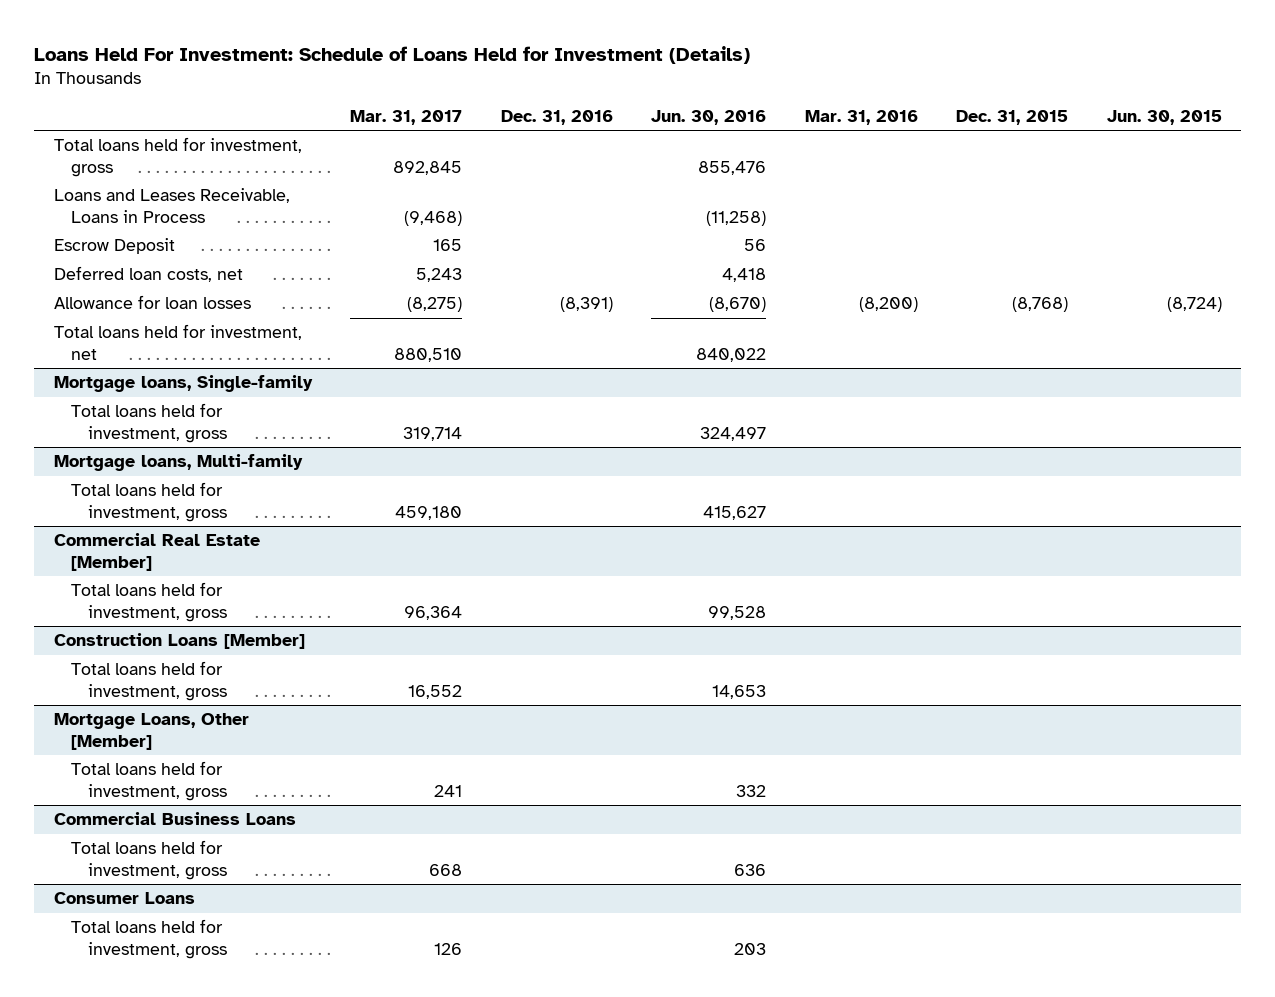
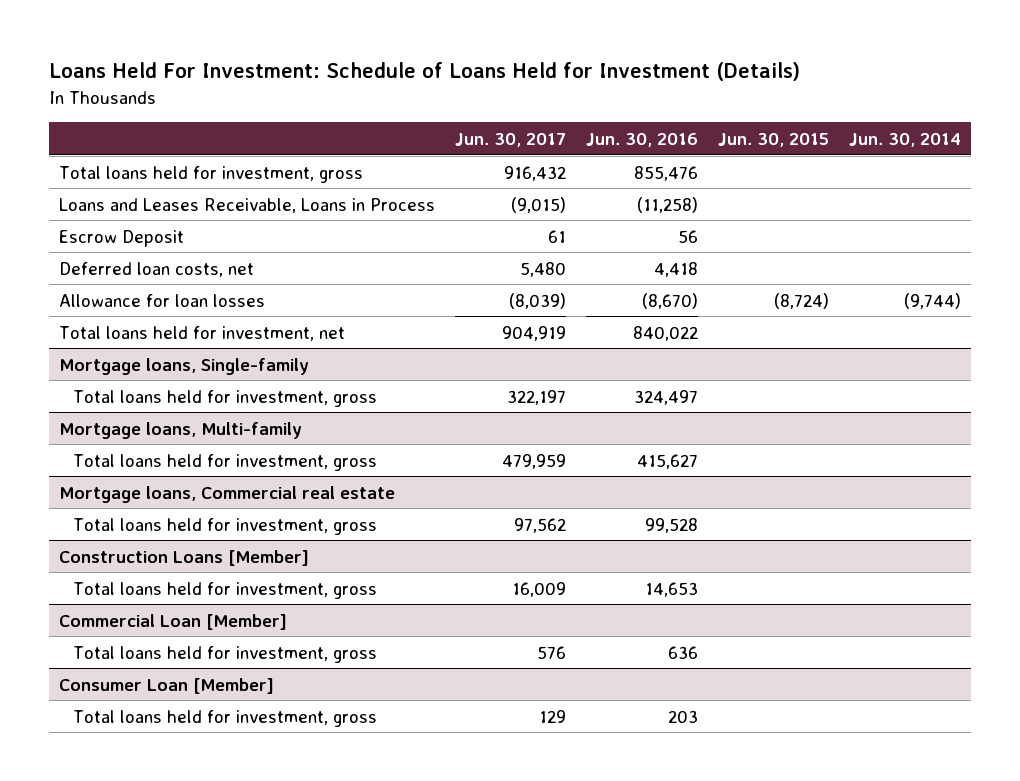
[350,109,463,125] Mar. 31, 2017 -> none
[500,109,613,125] Dec. 31, 2016 -> none
[804,109,918,125] Mar. 31, 2016 -> none
[956,109,1069,125] Dec. 31, 2015 -> none
none -> [455,132,567,147] Jun. 30, 2017
none -> [848,132,961,147] Jun. 30, 2014
[53,533,260,571] Commercial Real Estate [Member] -> [59,485,396,503] Mortgage loans, Commercial real estate
[53,713,249,750] Mortgage Loans, Other [Member] -> none
[70,761,228,801] Total loans held for investment, gross -> none
[53,812,296,826] Commercial Business Loans -> [59,613,288,630] Commercial Loan [Member]
[53,892,195,905] Consumer Loans -> [59,677,275,694] Consumer Loan [Member]

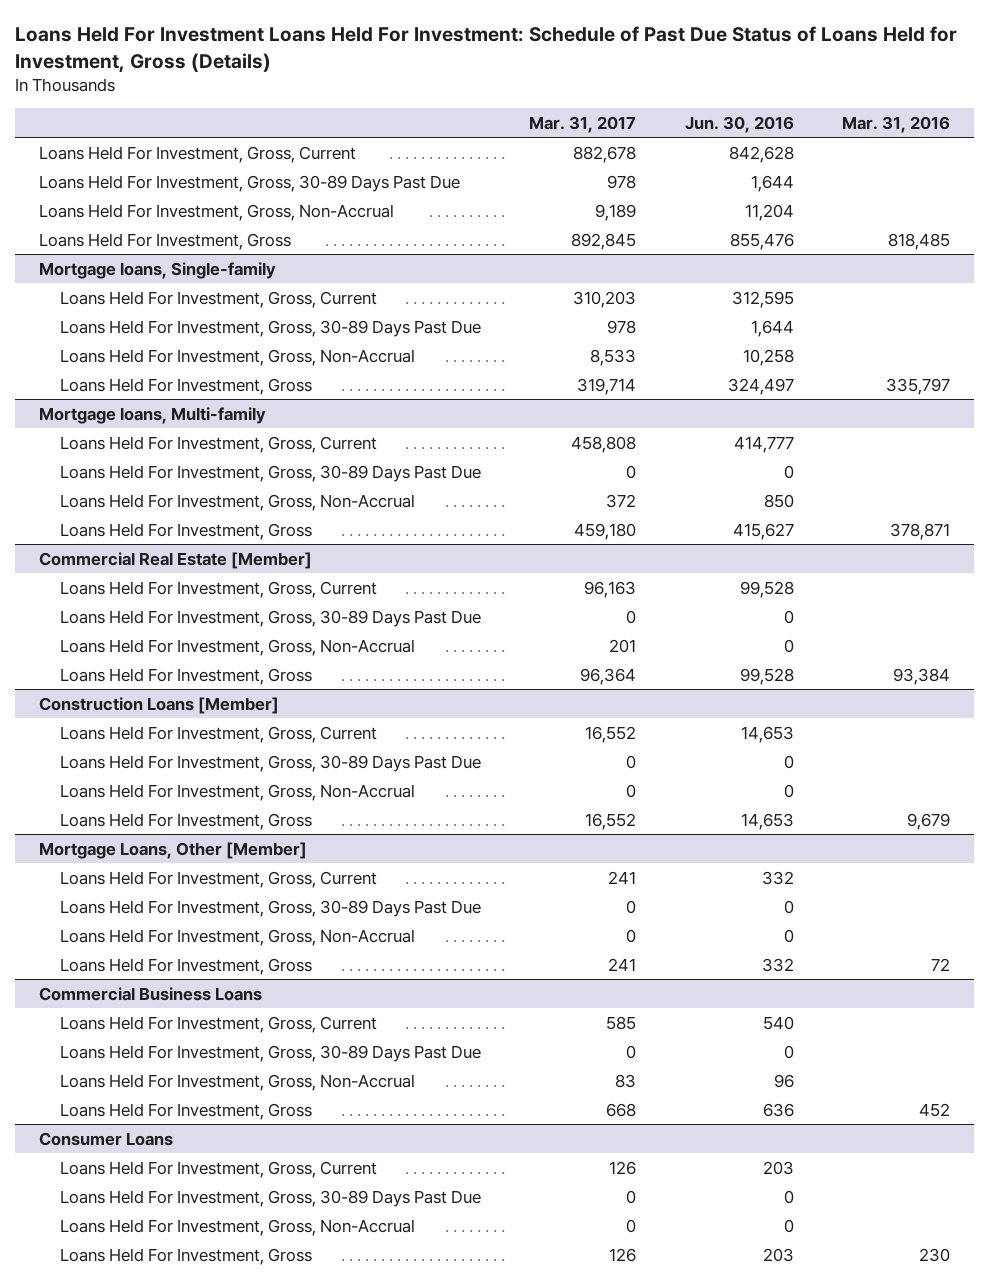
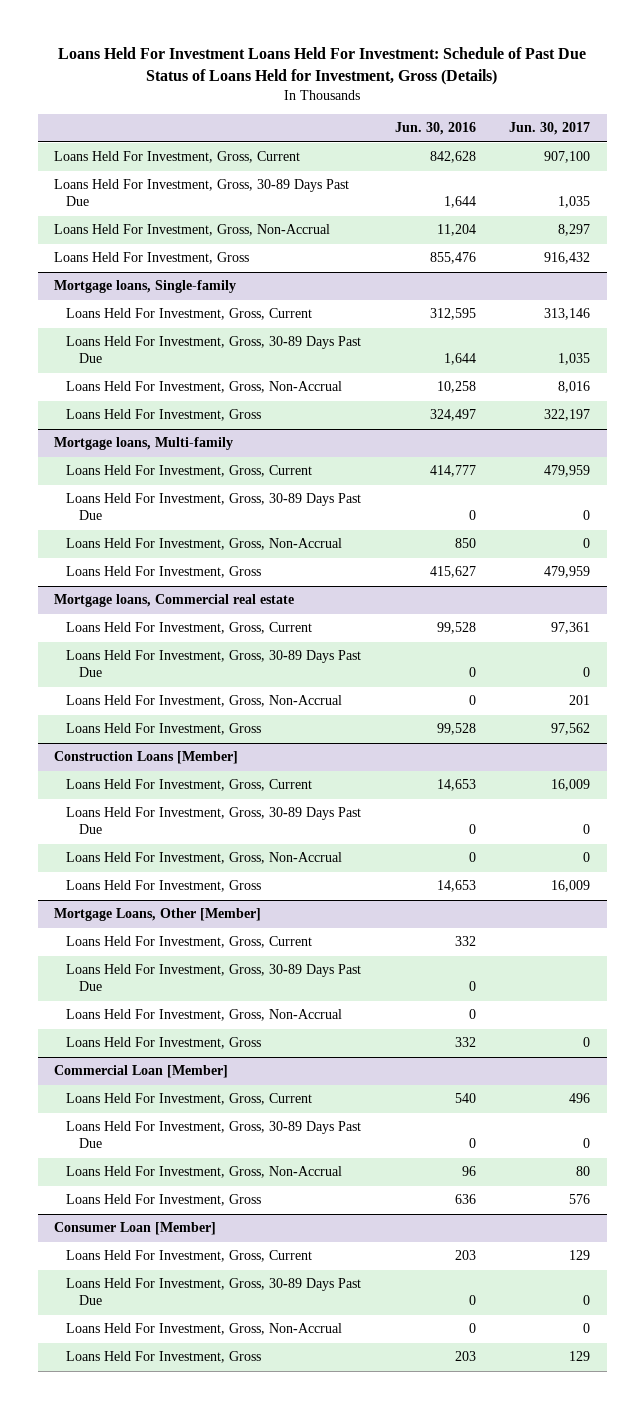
[529,115,637,133] Mar. 31, 2017 -> none
[842,115,951,133] Mar. 31, 2016 -> none
none -> [508,122,590,136] Jun. 30, 2017
[38,551,312,569] Commercial Real Estate [Member] -> [54,594,295,608] Mortgage loans, Commercial real estate
[38,986,262,1001] Commercial Business Loans -> [54,1065,229,1079] Commercial Loan [Member]
[38,1131,173,1146] Consumer Loans -> [54,1222,217,1236] Consumer Loan [Member]

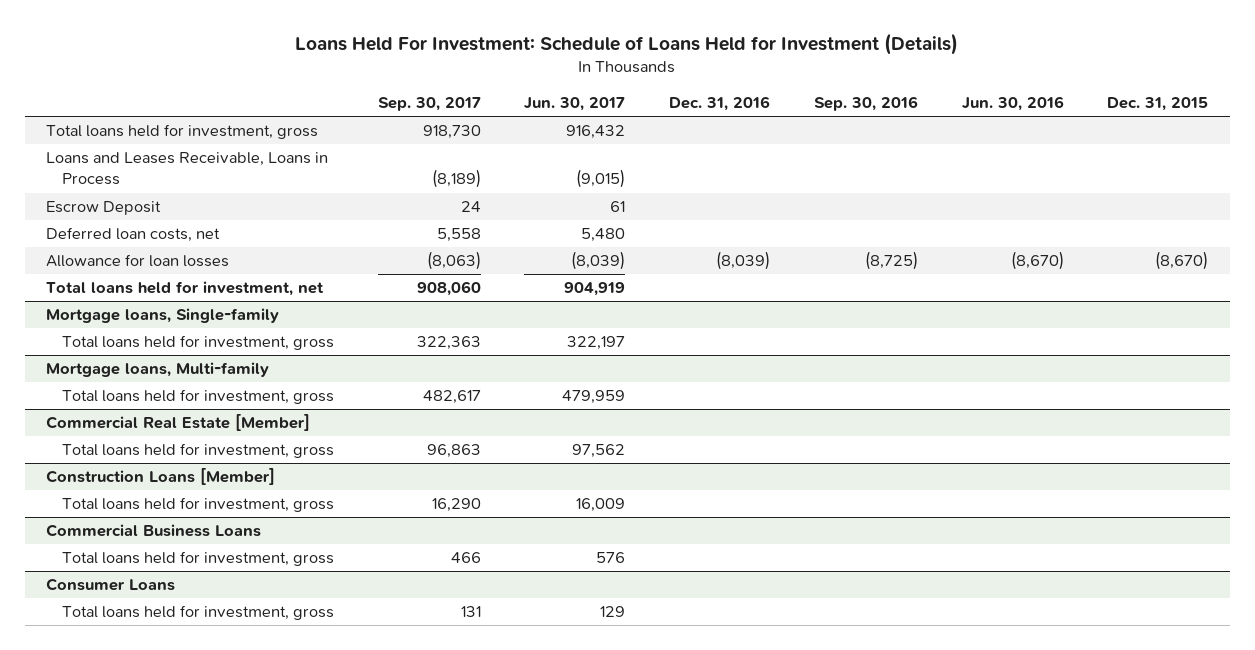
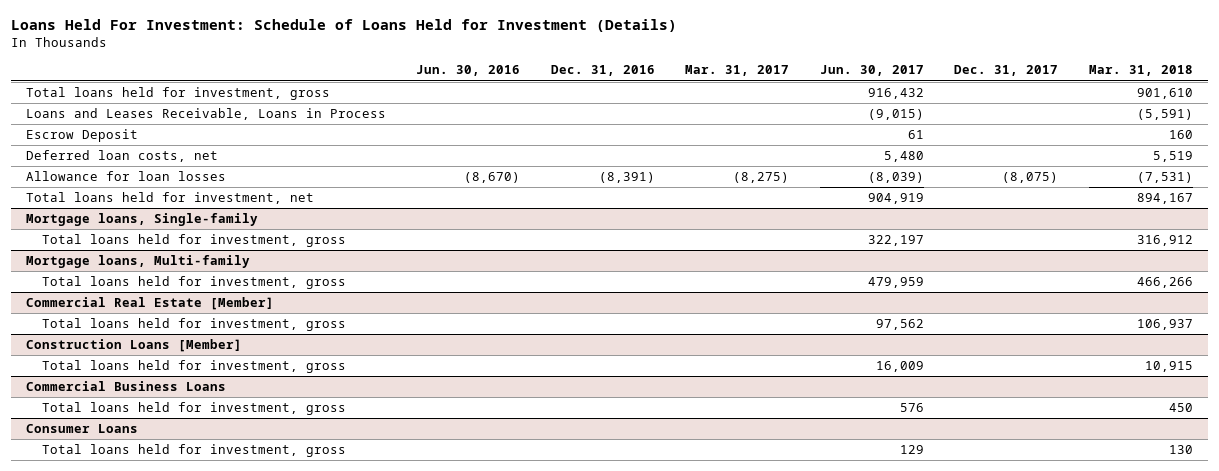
[377,97,481,112] Sep. 30, 2017 -> none
[813,96,918,112] Sep. 30, 2016 -> none
[1107,97,1209,112] Dec. 31, 2015 -> none
none -> [685,65,790,77] Mar. 31, 2017
none -> [954,65,1059,77] Dec. 31, 2017
none -> [1089,65,1194,77] Mar. 31, 2018
[716,251,771,271] (8,039) -> [598,172,655,184] (8,391)

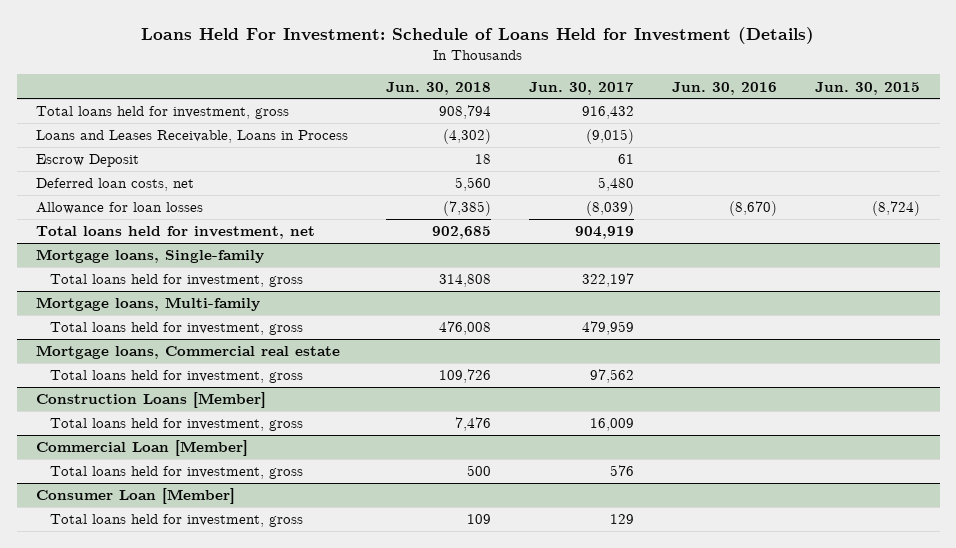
[550,65,655,77] Dec. 31, 2016 -> none
[685,65,790,77] Mar. 31, 2017 -> none
[954,65,1059,77] Dec. 31, 2017 -> none
[1089,65,1194,77] Mar. 31, 2018 -> none
none -> [385,81,491,95] Jun. 30, 2018
none -> [815,81,921,95] Jun. 30, 2015
[25,297,274,311] Commercial Real Estate [Member] -> [35,345,340,360] Mortgage loans, Commercial real estate
[25,381,226,392] Commercial Business Loans -> [35,440,248,457] Commercial Loan [Member]
[25,424,138,434] Consumer Loans -> [35,488,235,505] Consumer Loan [Member]

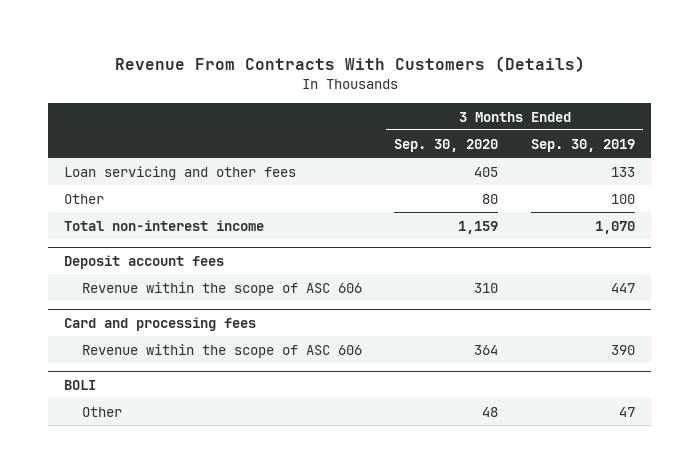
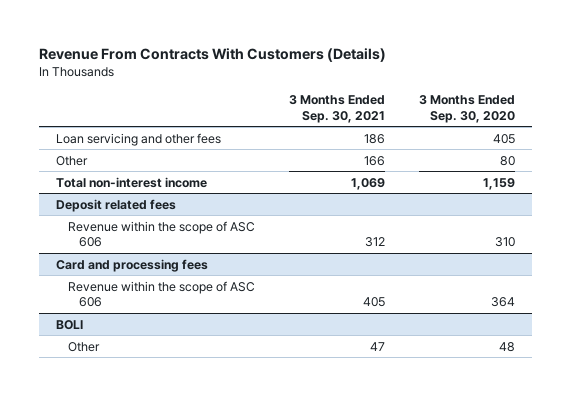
[530,138,635,152] Sep. 30, 2019 -> none
none -> [288,95,385,123] 3 Months Ended Sep. 30, 2021
[64,254,225,269] Deposit account fees -> [56,198,177,212] Deposit related fees

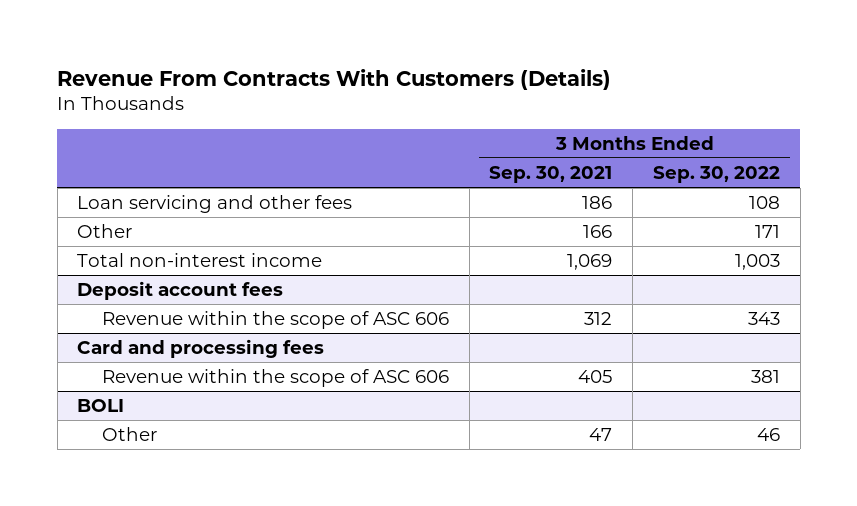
[419,95,516,123] 3 Months Ended Sep. 30, 2020 -> none
none -> [652,166,780,184] Sep. 30, 2022
[56,198,177,212] Deposit related fees -> [77,281,284,301] Deposit account fees

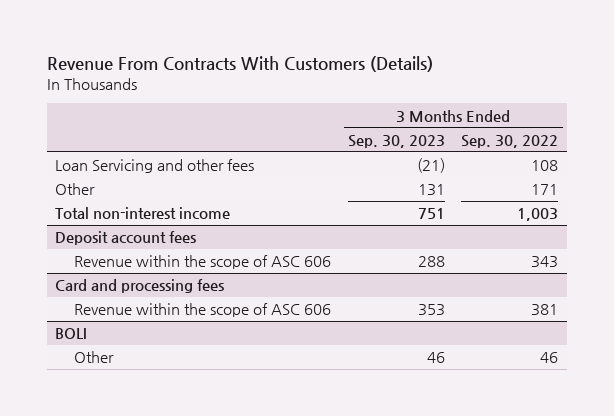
[489,166,613,184] Sep. 30, 2021 -> none
none -> [347,134,445,148] Sep. 30, 2023
[77,195,353,214] Loan servicing and other fees -> [55,159,255,174] Loan Servicing and other fees

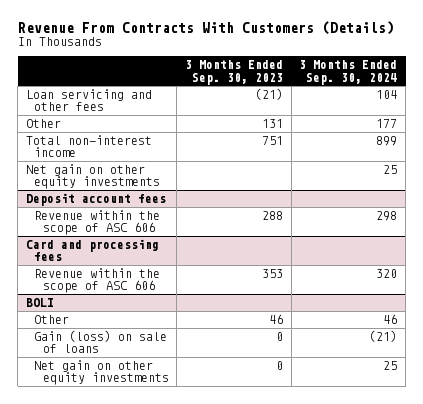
[461,134,559,148] Sep. 30, 2022 -> none
none -> [299,60,398,85] 3 Months Ended Sep. 30, 2024
[55,159,255,174] Loan Servicing and other fees -> [26,88,153,112] Loan servicing and other fees
none -> [26,163,161,190] Net gain on other equity investments
none -> [34,329,168,354] Gain (loss) on sale of loans
none -> [34,359,169,386] Net gain on other equity investments

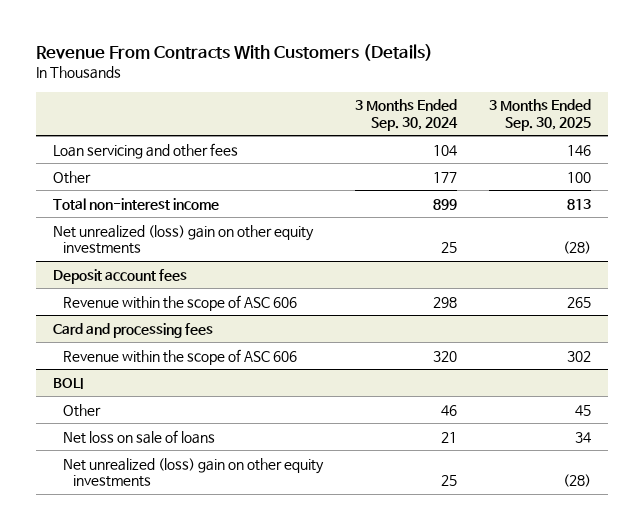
[185,60,284,85] 3 Months Ended Sep. 30, 2023 -> none
none -> [489,99,592,131] 3 Months Ended Sep. 30, 2025
[26,163,161,190] Net gain on other equity investments -> [52,224,314,255] Net unrealized (loss) gain on other equity investments
[34,329,168,354] Gain (loss) on sale of loans -> [62,429,215,444] Net loss on sale of loans
[369,329,398,342] (21) -> [441,431,458,443] 21
[34,359,169,386] Net gain on other equity investments -> [62,457,324,488] Net unrealized (loss) gain on other equity investments

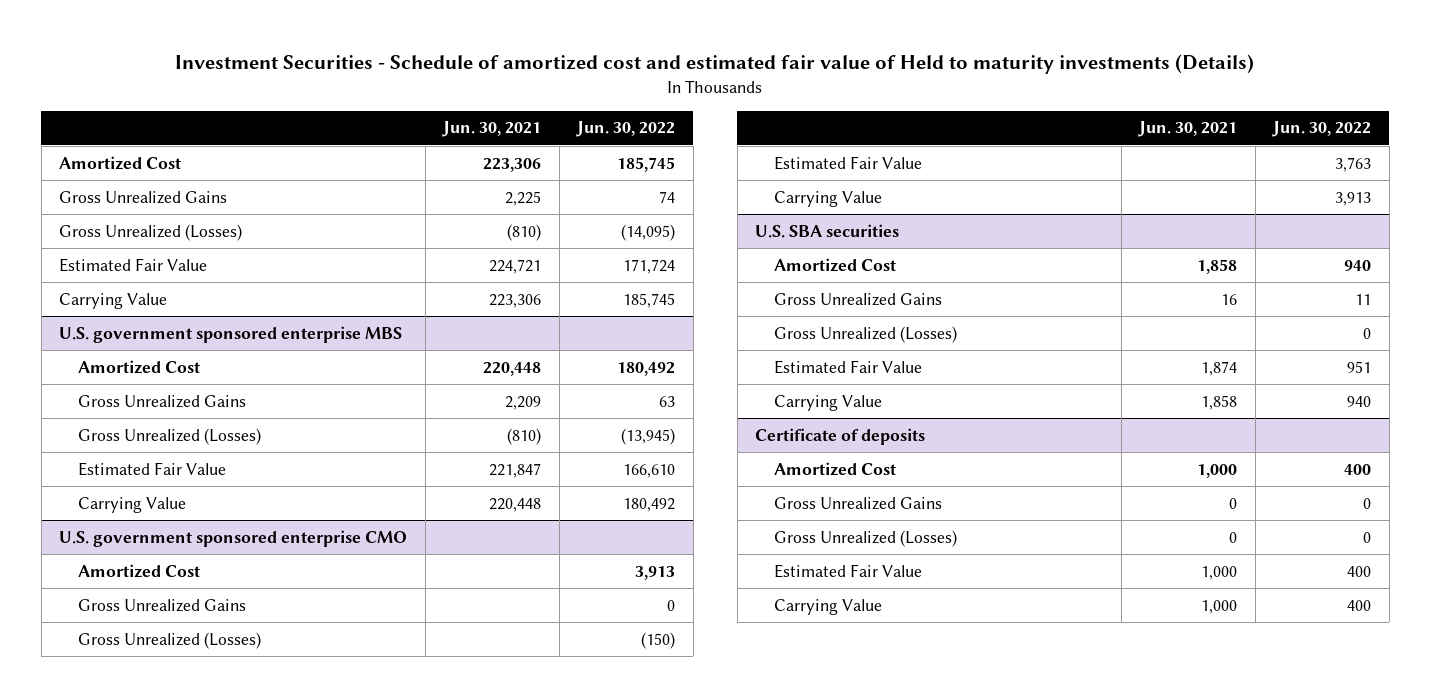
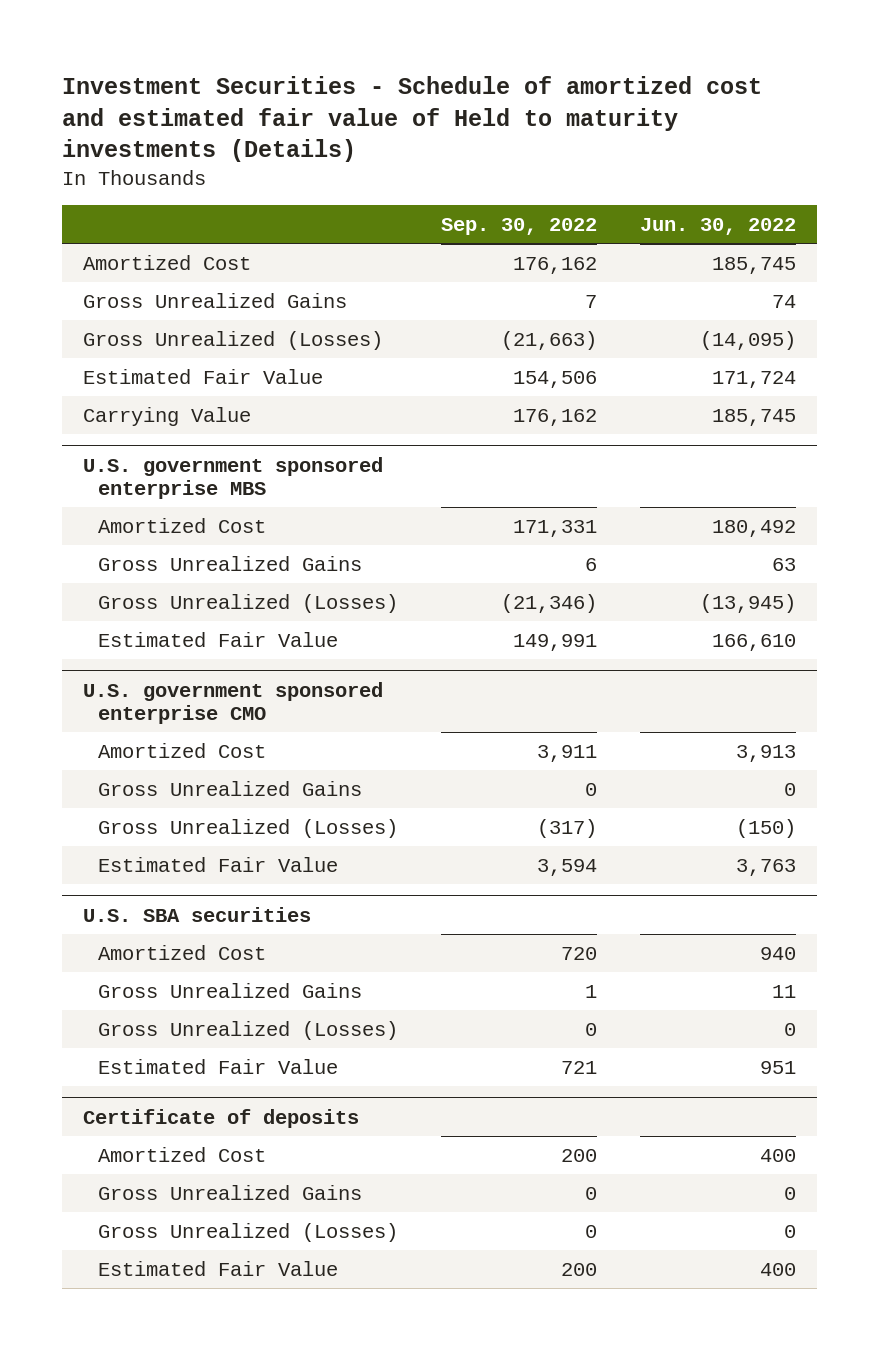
[442,121,542,138] Jun. 30, 2021 -> none
none -> [440,218,597,236] Sep. 30, 2022
[78,496,187,513] Carrying Value -> none
[774,190,883,207] Carrying Value -> none
[774,394,883,411] Carrying Value -> none
[774,598,883,615] Carrying Value -> none

